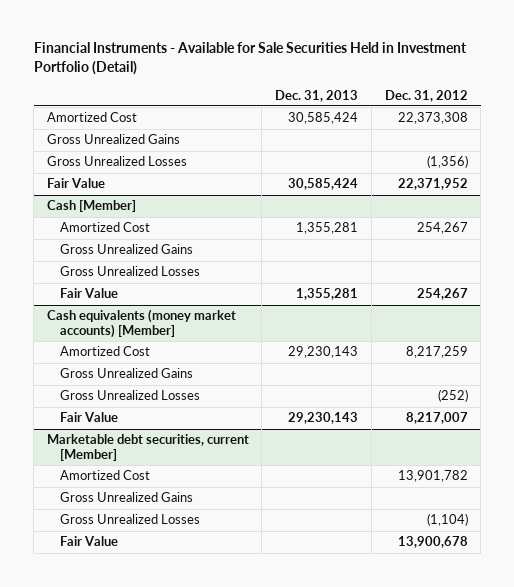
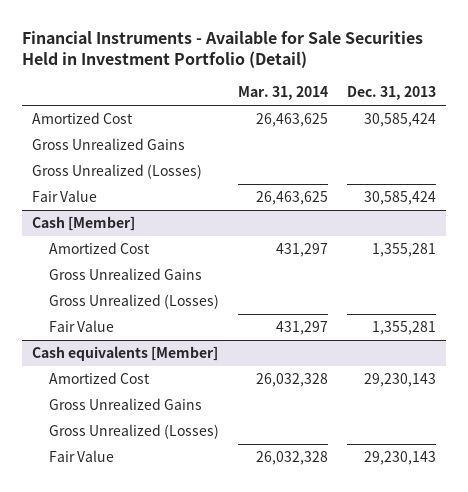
[384,89,468,102] Dec. 31, 2012 -> none
none -> [238,86,329,101] Mar. 31, 2014
[46,156,187,167] Gross Unrealized Losses -> [31,164,202,180] Gross Unrealized (Losses)
[59,266,200,277] Gross Unrealized Losses -> [48,294,219,310] Gross Unrealized (Losses)
[46,309,236,338] Cash equivalents (money market accounts) [Member] -> [31,346,218,362] Cash equivalents [Member]
[59,390,200,401] Gross Unrealized Losses -> [48,424,219,440] Gross Unrealized (Losses)
[46,434,249,461] Marketable debt securities, current [Member] -> none
[59,470,150,481] Amortized Cost -> none
[59,492,193,503] Gross Unrealized Gains -> none
[59,514,200,525] Gross Unrealized Losses -> none
[59,536,118,547] Fair Value -> none

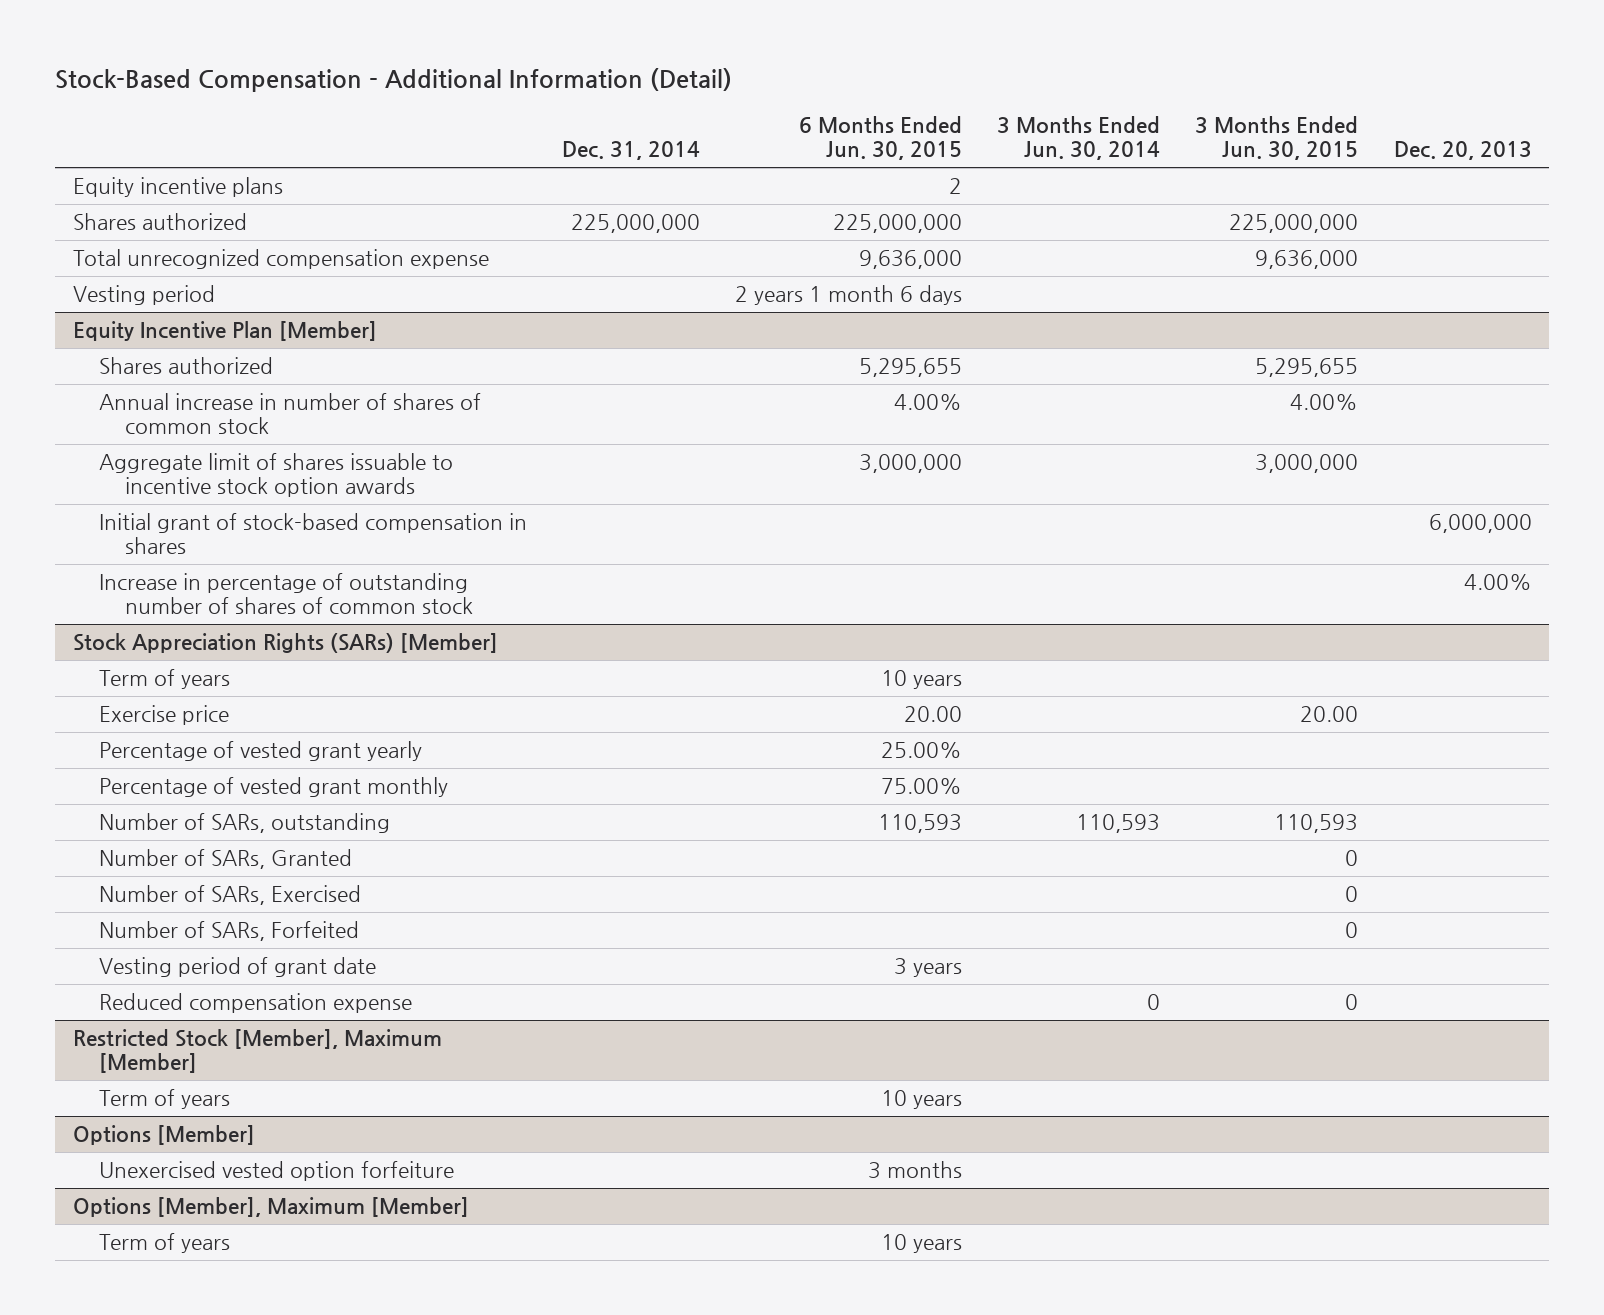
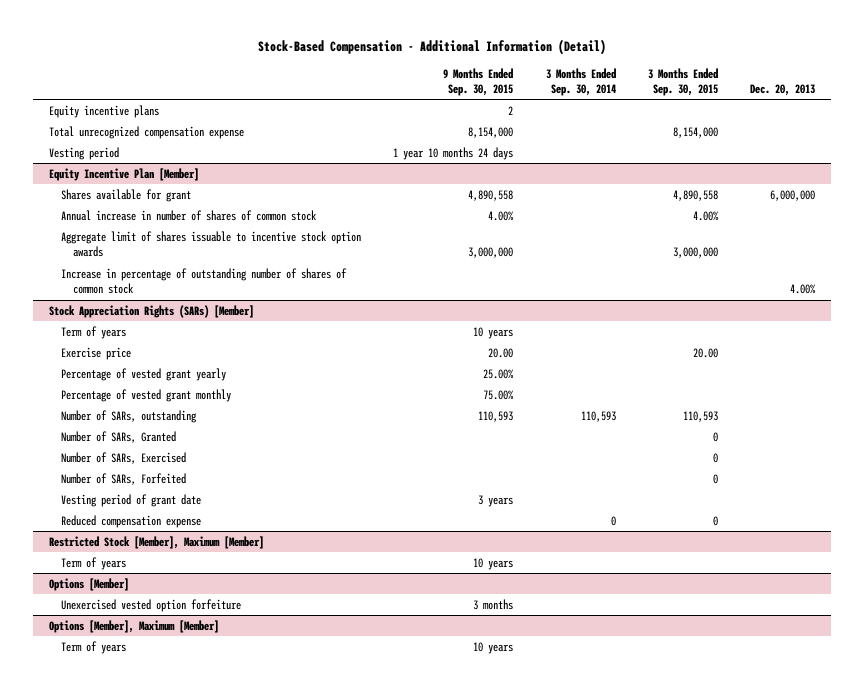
[561,141,700,161] Dec. 31, 2014 -> none
[799,116,963,161] 6 Months Ended Jun. 30, 2015 -> none
[997,116,1161,161] 3 Months Ended Jun. 30, 2014 -> none
[1195,116,1359,161] 3 Months Ended Jun. 30, 2015 -> none
none -> [443,67,514,96] 9 Months Ended Sep. 30, 2015
none -> [545,67,616,96] 3 Months Ended Sep. 30, 2014
none -> [648,67,719,96] 3 Months Ended Sep. 30, 2015
[72,213,247,231] Shares authorized -> none
[98,357,273,375] Shares authorized -> none
none -> [61,188,192,202] Shares available for grant
[98,513,527,555] Initial grant of stock-based compensation in shares -> none

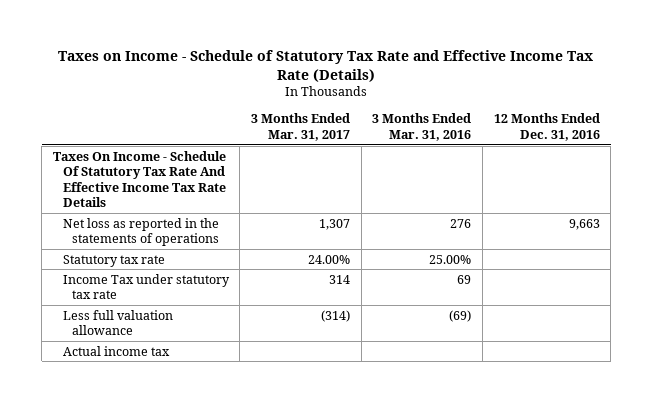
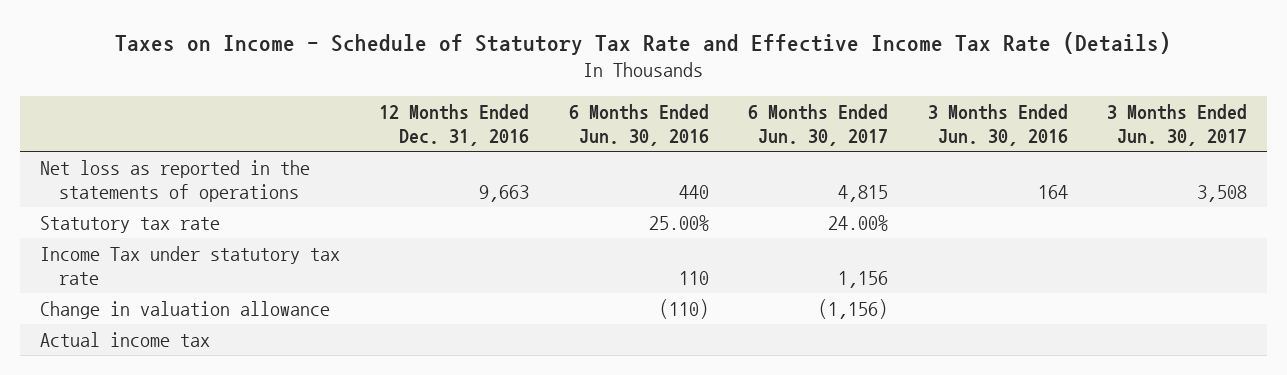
[250,113,350,141] 3 Months Ended Mar. 31, 2017 -> none
[372,113,472,141] 3 Months Ended Mar. 31, 2016 -> none
none -> [568,103,709,146] 6 Months Ended Jun. 30, 2016
none -> [748,103,889,146] 6 Months Ended Jun. 30, 2017
none -> [927,103,1068,146] 3 Months Ended Jun. 30, 2016
none -> [1107,103,1248,146] 3 Months Ended Jun. 30, 2017
[52,150,226,208] Taxes On Income - Schedule Of Statutory Tax Rate And Effective Income Tax Rate Details -> none
[62,309,173,336] Less full valuation allowance -> [39,300,330,319] Change in valuation allowance

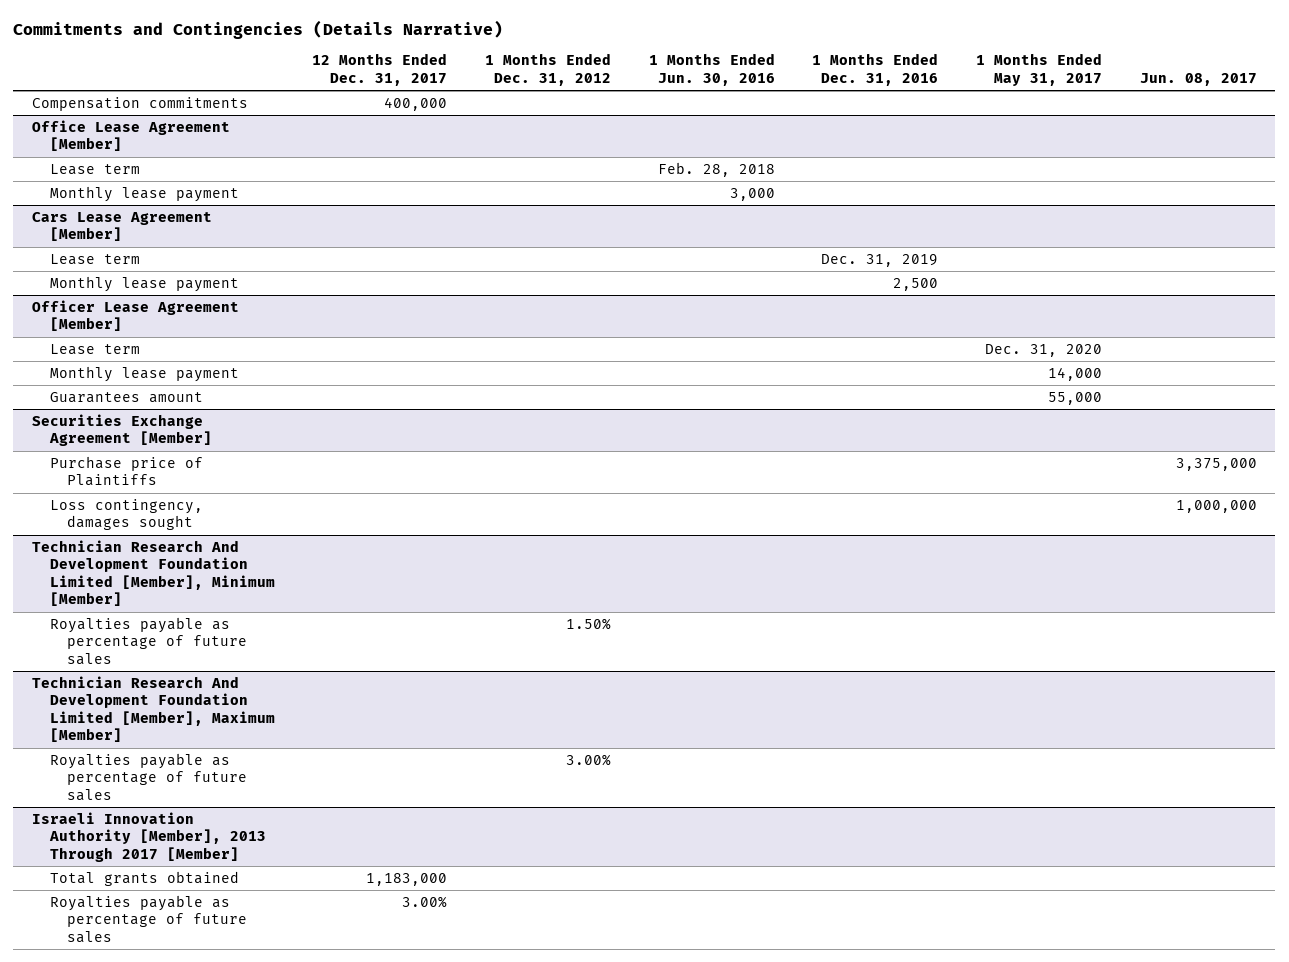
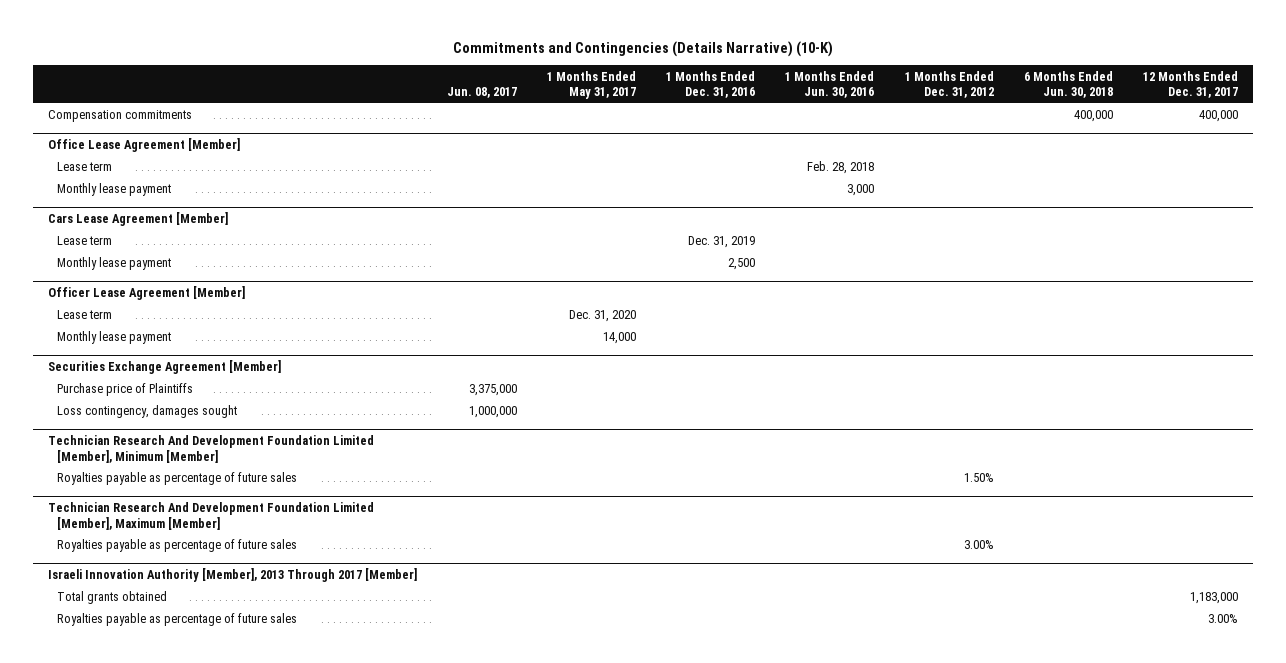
[13,19,504,39] Commitments and Contingencies (Details Narrative) -> [452,40,833,57] Commitments and Contingencies (Details Narrative) (10-K)
none -> [1023,70,1113,99] 6 Months Ended Jun. 30, 2018
[49,391,203,403] Guarantees amount -> none

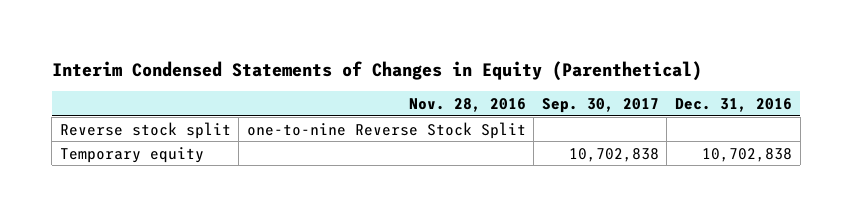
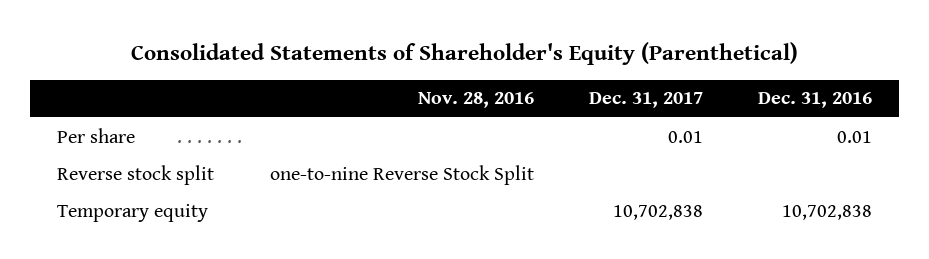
[51,60,702,81] Interim Condensed Statements of Changes in Equity (Parenthetical) -> [130,42,798,66] Consolidated Statements of Shareholder's Equity (Parenthetical)
[541,97,659,113] Sep. 30, 2017 -> none
none -> [588,92,703,109] Dec. 31, 2017
none -> [57,127,136,143] Per share

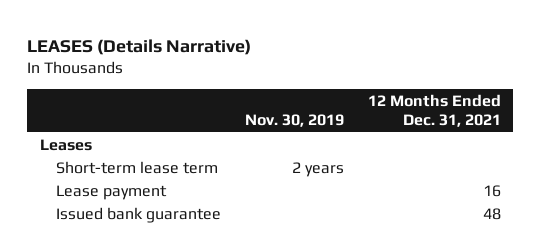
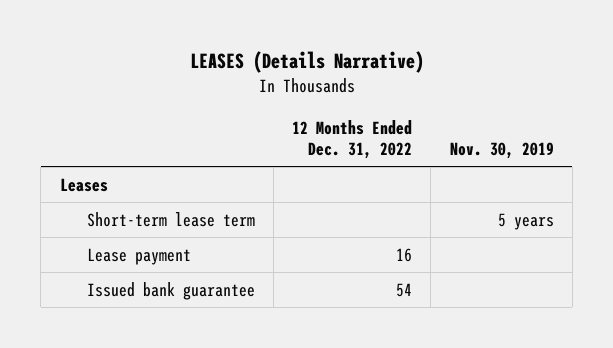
[368,94,502,128] 12 Months Ended Dec. 31, 2021 -> none
none -> [292,119,413,160] 12 Months Ended Dec. 31, 2022
[291,161,344,177] 2 years -> [497,212,554,230] 5 years

